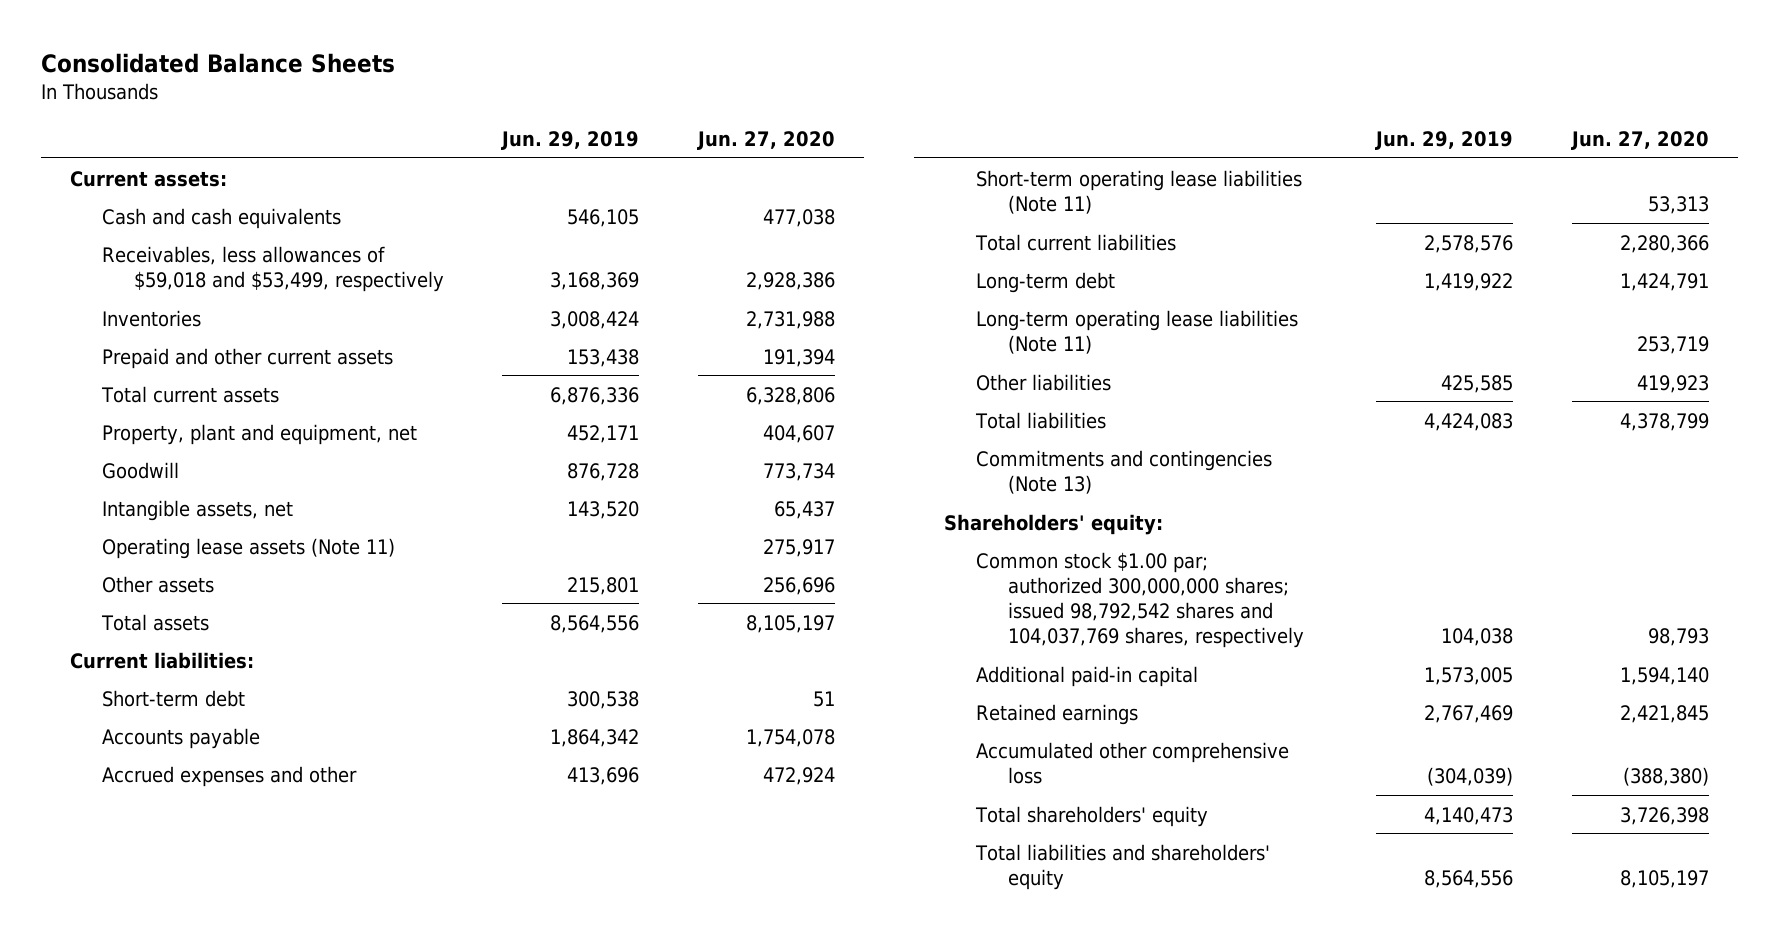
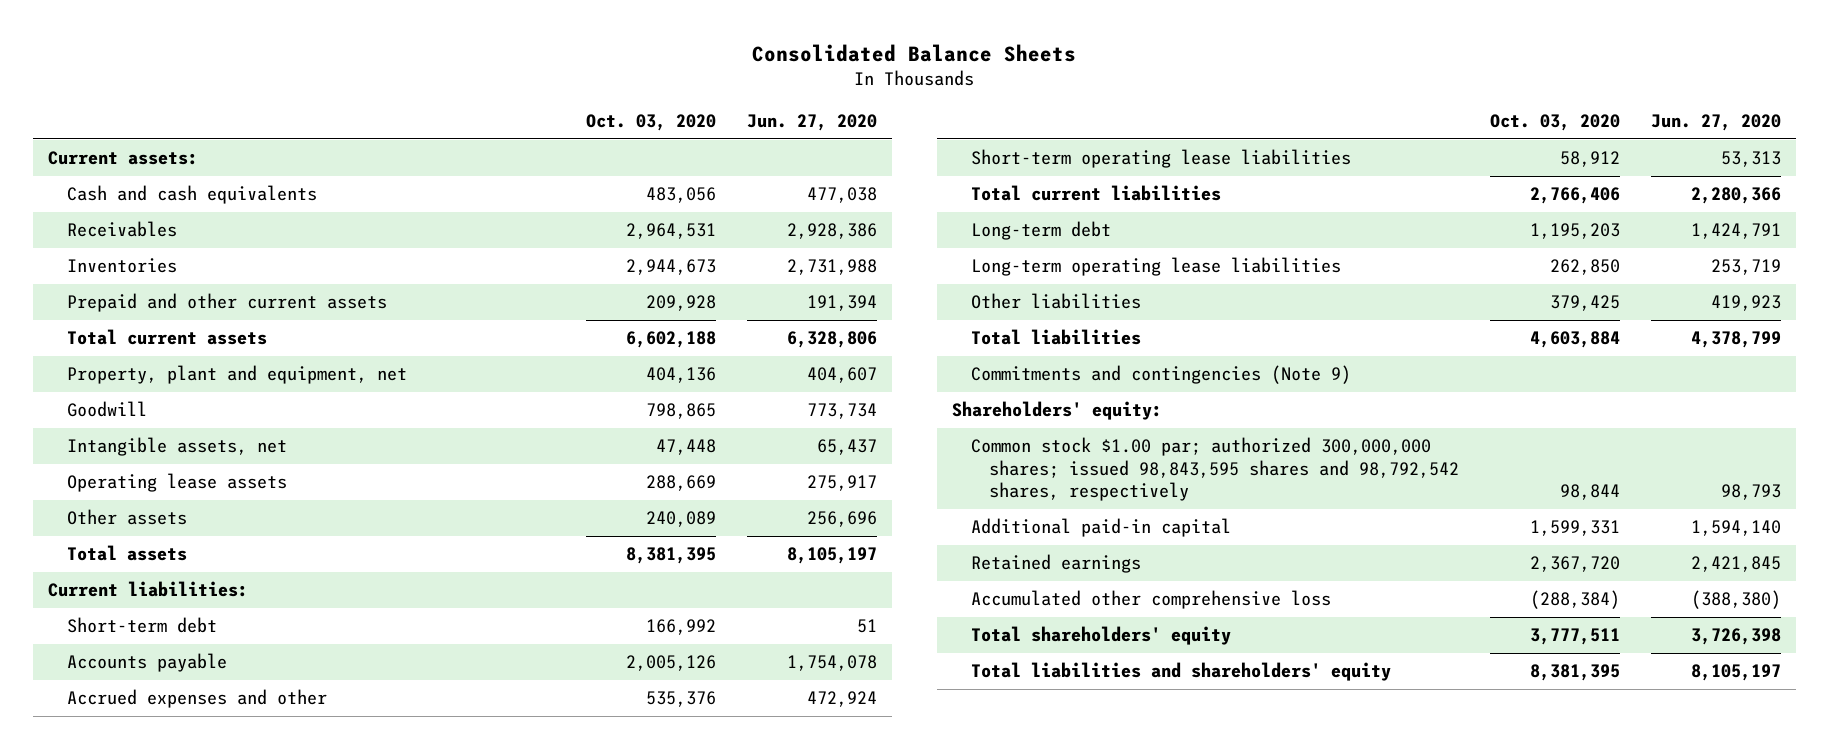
[501,131,640,151] Jun. 29, 2019 -> none
none -> [585,114,716,132] Oct. 03, 2020
[101,245,444,292] Receivables, less allowances of $59,018 and $53,499, respectively -> [66,221,177,238] Receivables
[101,537,395,559] Operating lease assets (Note 11) -> [66,473,287,493] Operating lease assets
[975,169,1302,214] Short-term operating lease liabilities (Note 11) -> [970,149,1351,169] Short-term operating lease liabilities
[975,309,1298,354] Long-term operating lease liabilities (Note 11) -> [970,257,1341,277] Long-term operating lease liabilities
[975,449,1272,494] Commitments and contingencies (Note 13) -> [970,365,1351,385] Commitments and contingencies (Note 9)
[975,551,1304,648] Common stock $1.00 par; authorized 300,000,000 shares; issued 98,792,542 shares and 104,037,769 shares, respectively -> [970,437,1460,501] Common stock $1.00 par; authorized 300,000,000 shares; issued 98,843,595 shares and 98,792,542 shares, respectively

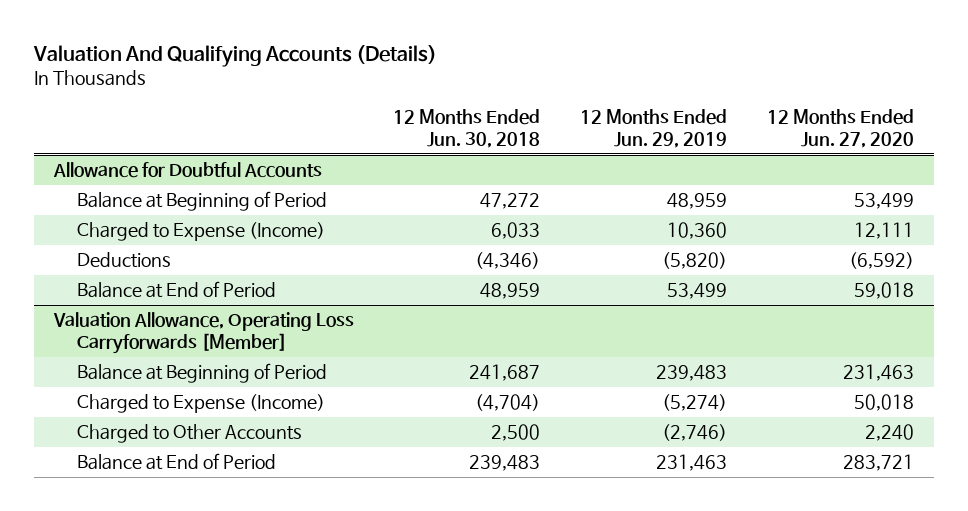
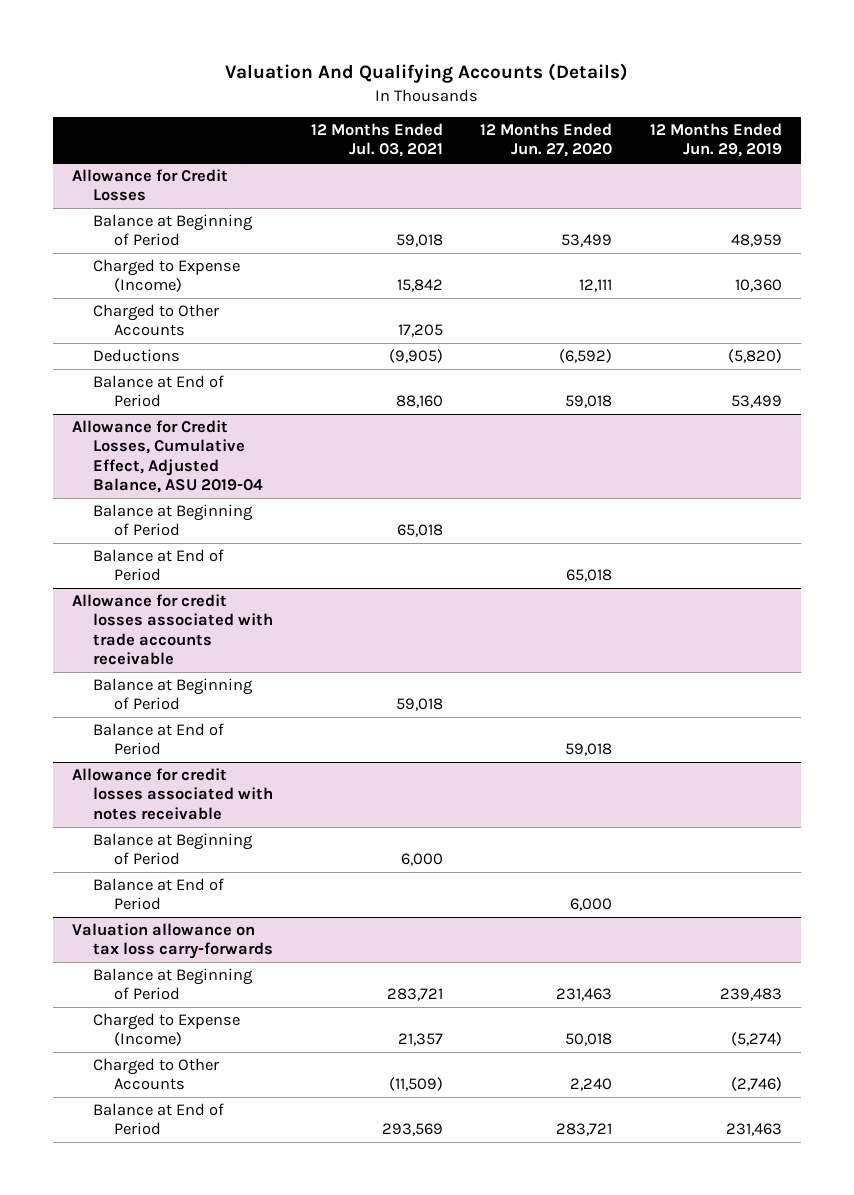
[393,109,541,148] 12 Months Ended Jun. 30, 2018 -> none
none -> [310,123,443,158] 12 Months Ended Jul. 03, 2021
[52,162,322,179] Allowance for Doubtful Accounts -> [71,169,228,202] Allowance for Credit Losses
none -> [92,304,219,337] Charged to Other Accounts
none -> [71,420,263,493] Allowance for Credit Losses, Cumulative Effect, Adjusted Balance, ASU 2019-04
none -> [92,504,253,537] Balance at Beginning of Period
none -> [92,549,224,582] Balance at End of Period
none -> [71,594,273,665] Allowance for credit losses associated with trade accounts receivable
none -> [92,678,253,711] Balance at Beginning of Period
none -> [92,723,224,756] Balance at End of Period
none -> [71,768,273,820] Allowance for credit losses associated with notes receivable
none -> [92,833,253,866] Balance at Beginning of Period
none -> [92,878,224,911] Balance at End of Period
[52,312,354,355] Valuation Allowance, Operating Loss Carryforwards [Member] -> [71,923,273,960] Valuation allowance on tax loss carry-forwards

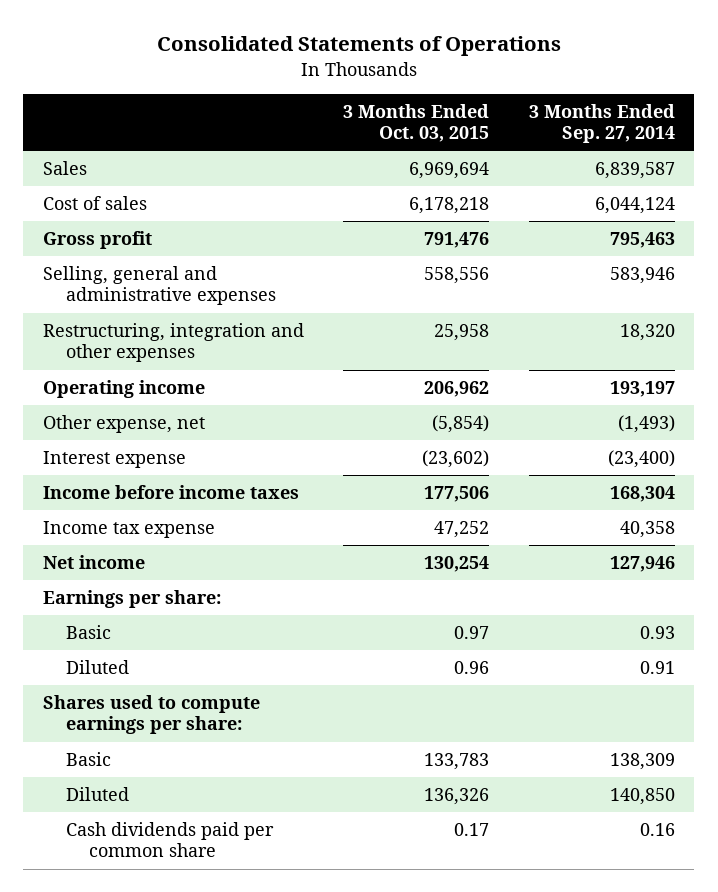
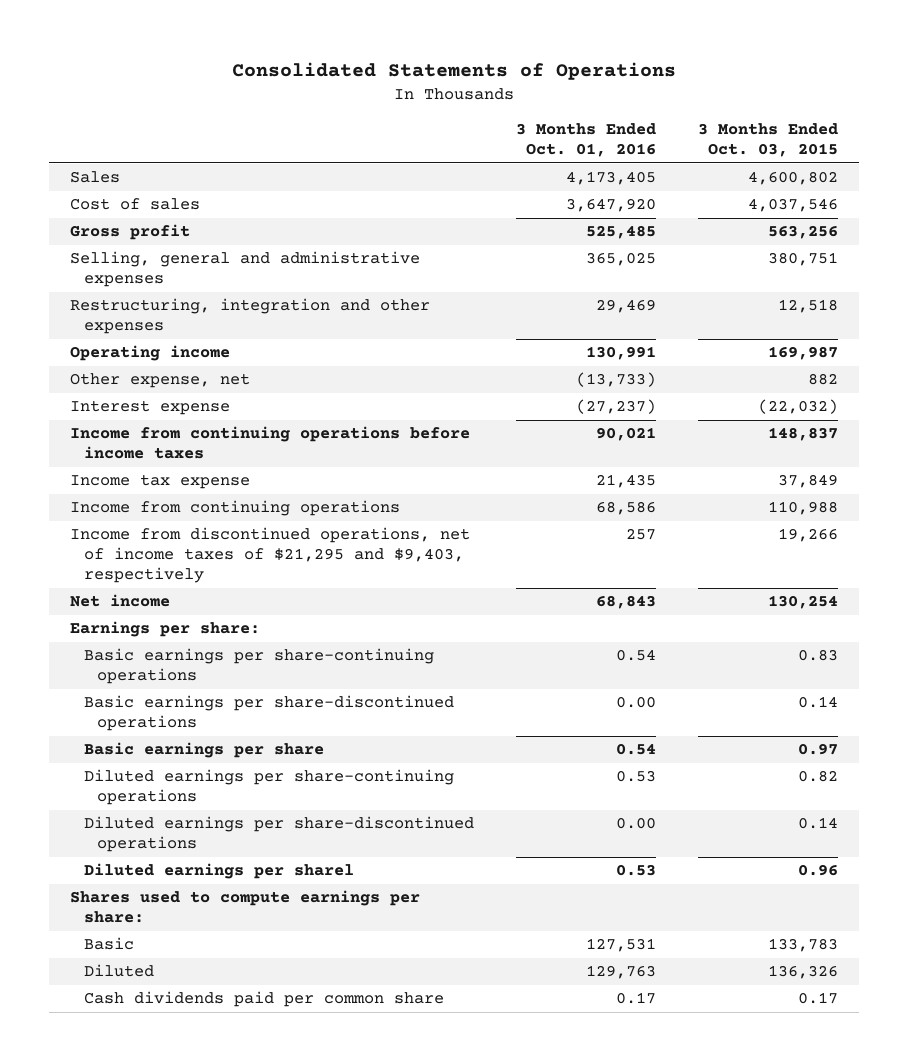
[528,103,675,143] 3 Months Ended Sep. 27, 2014 -> none
none -> [516,123,657,158] 3 Months Ended Oct. 01, 2016
[409,162,490,180] 6,969,694 -> [748,171,839,186] 4,600,802
[409,197,490,215] 6,178,218 -> [748,198,839,213] 4,037,546
[424,232,490,249] 791,476 -> [768,225,839,240] 563,256
[424,267,490,285] 558,556 -> [768,252,839,267] 380,751
[434,324,490,342] 25,958 -> [778,299,839,314] 12,518
[424,381,490,398] 206,962 -> [768,346,839,361] 169,987
[432,415,490,434] (5,854) -> [808,373,839,386] 882
[422,450,490,469] (23,602) -> [758,399,839,415] (22,032)
[43,485,300,500] Income before income taxes -> [69,426,470,460] Income from continuing operations before income taxes
[424,486,490,503] 177,506 -> [768,427,839,442] 148,837
[434,521,490,539] 47,252 -> [778,474,839,489] 37,849
none -> [69,500,400,517] Income from continuing operations
none -> [69,527,470,584] Income from discontinued operations, net of income taxes of $21,295 and $9,403, respectively
none -> [83,648,434,685] Basic earnings per share-continuing operations
none -> [83,695,454,732] Basic earnings per share-discontinued operations
[66,625,112,640] Basic -> [83,742,324,759] Basic earnings per share
none -> [83,769,454,806] Diluted earnings per share-continuing operations
none -> [83,816,474,853] Diluted earnings per share-discontinued operations
[66,660,130,675] Diluted -> [83,863,354,880] Diluted earnings per sharel

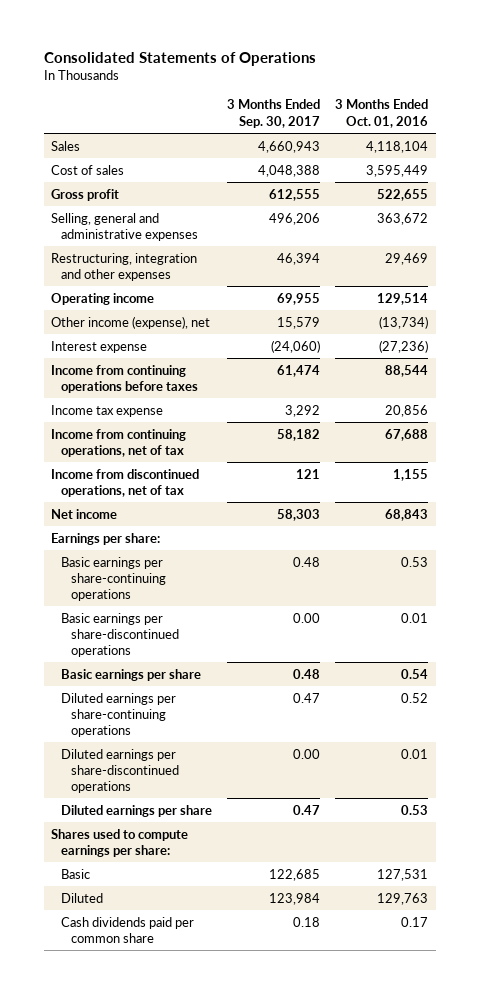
[698,123,839,158] 3 Months Ended Oct. 03, 2015 -> none
none -> [227,99,321,128] 3 Months Ended Sep. 30, 2017
[566,171,657,186] 4,173,405 -> [366,140,429,153] 4,118,104
[566,198,657,213] 3,647,920 -> [366,164,429,177] 3,595,449
[586,225,657,240] 525,485 -> [377,188,429,201] 522,655
[586,252,657,267] 365,025 -> [377,212,429,225] 363,672
[586,346,657,361] 130,991 -> [377,292,429,305] 129,514
[69,373,250,389] Other expense, net -> [51,315,211,329] Other income (expense), net
[576,372,657,388] (13,733) -> [379,315,429,329] (13,734)
[576,399,657,415] (27,237) -> [379,339,429,353] (27,236)
[69,426,470,460] Income from continuing operations before income taxes -> [51,364,199,393] Income from continuing operations before taxes
[596,427,657,442] 90,021 -> [385,364,429,377] 88,544
[596,474,657,489] 21,435 -> [385,404,429,417] 20,856
[69,500,400,517] Income from continuing operations -> [51,428,187,457] Income from continuing operations, net of tax
[596,501,657,516] 68,586 -> [385,428,429,441] 67,688
[69,527,470,584] Income from discontinued operations, net of income taxes of $21,295 and $9,403, respectively -> [51,468,200,497] Income from discontinued operations, net of tax
[626,528,657,541] 257 -> [393,468,429,481] 1,155
[616,649,657,662] 0.54 -> [401,556,429,567] 0.53
[616,696,657,709] 0.00 -> [401,612,429,623] 0.01
[616,770,657,783] 0.53 -> [401,692,429,703] 0.52
[616,817,657,830] 0.00 -> [401,748,429,759] 0.01
[83,863,354,880] Diluted earnings per sharel -> [61,804,213,817] Diluted earnings per share

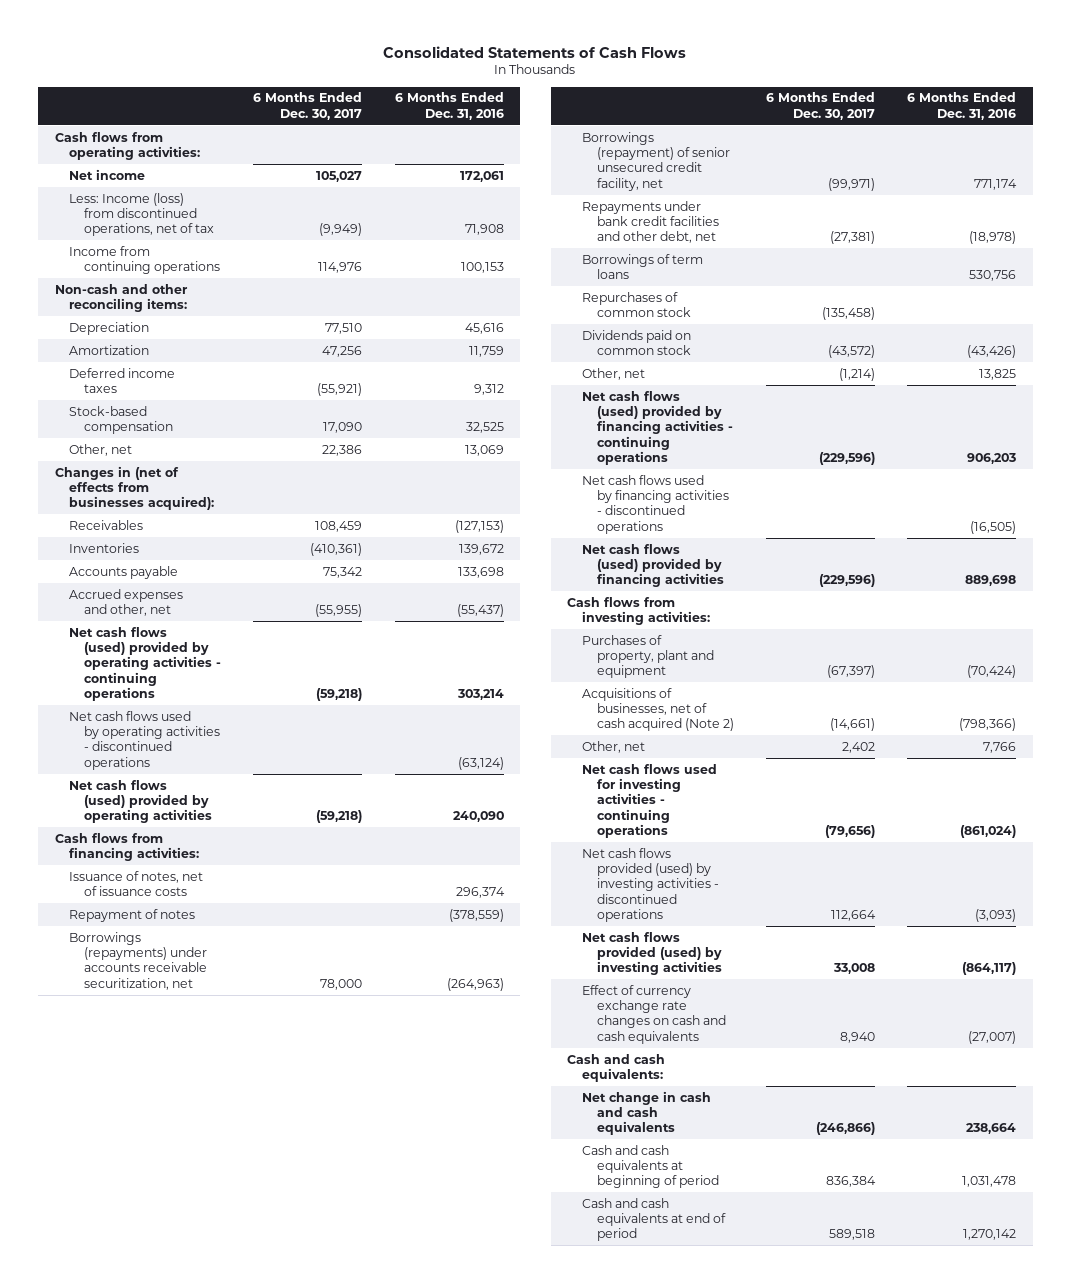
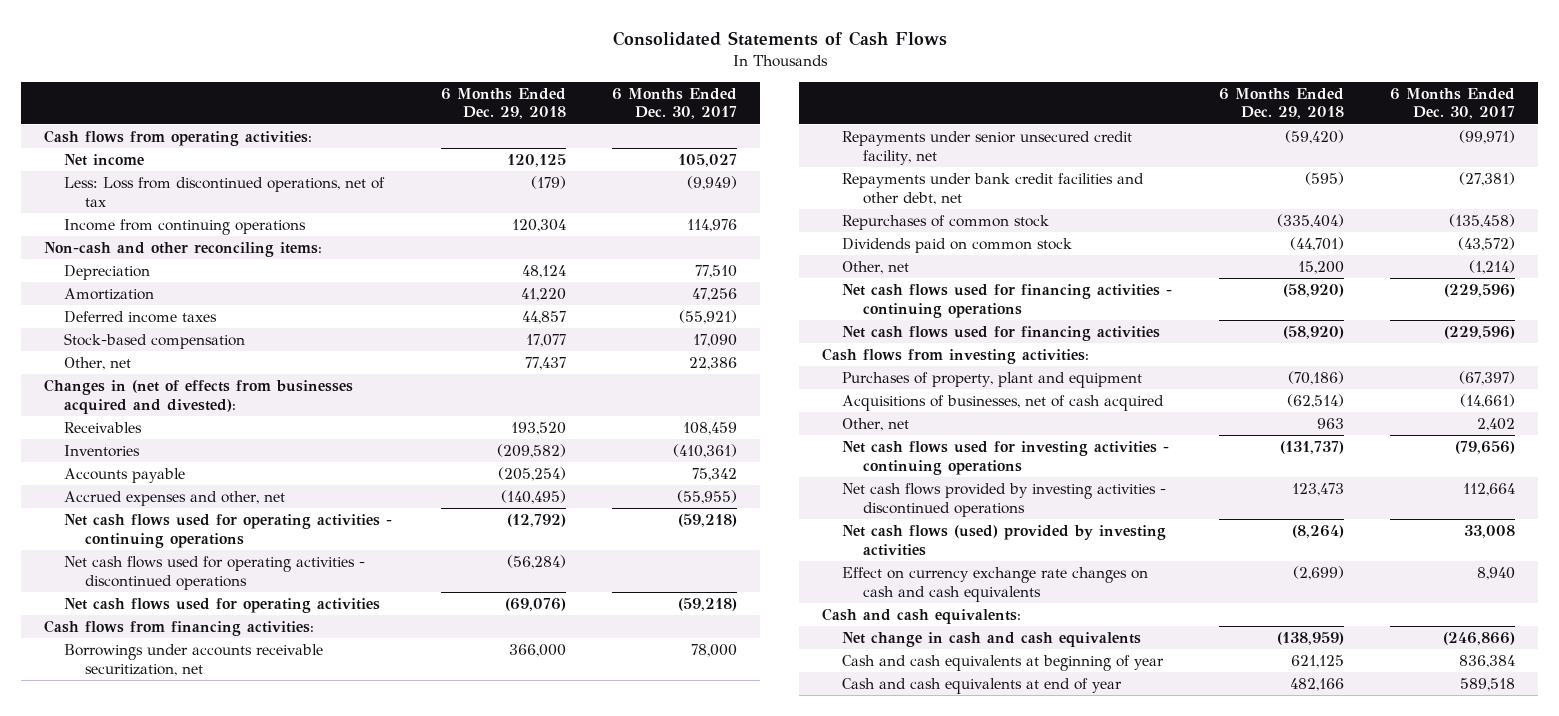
[394,92,504,120] 6 Months Ended Dec. 31, 2016 -> none
none -> [440,87,566,120] 6 Months Ended Dec. 29, 2018
[69,192,214,237] Less: Income (loss) from discontinued operations, net of tax -> [64,176,386,207] Less: Loss from discontinued operations, net of tax
[54,465,215,511] Changes in (net of effects from businesses acquired): -> [44,378,354,414] Changes in (net of effects from businesses acquired and divested):
[69,626,221,702] Net cash flows (used) provided by operating activities - continuing operations -> [64,513,393,548] Net cash flows used for operating activities - continuing operations
[69,710,220,770] Net cash flows used by operating activities - discontinued operations -> [64,555,366,590] Net cash flows used for operating activities - discontinued operations
[69,779,212,824] Net cash flows (used) provided by operating activities -> [64,597,381,613] Net cash flows used for operating activities
[69,870,204,897] Issuance of notes, net of issuance costs -> none
[69,908,196,922] Repayment of notes -> none
[69,931,207,990] Borrowings (repayments) under accounts receivable securitization, net -> [64,643,324,676] Borrowings under accounts receivable securitization, net
[581,131,730,191] Borrowings (repayment) of senior unsecured credit facility, net -> [842,130,1133,165] Repayments under senior unsecured credit facility, net
[581,253,703,280] Borrowings of term loans -> none
[581,474,729,534] Net cash flows used by financing activities - discontinued operations -> none
[581,390,733,466] Net cash flows (used) provided by financing activities - continuing operations -> [842,283,1173,318] Net cash flows used for financing activities - continuing operations
[581,543,724,588] Net cash flows (used) provided by financing activities -> [842,325,1161,341] Net cash flows used for financing activities
[581,687,734,732] Acquisitions of businesses, net of cash acquired (Note 2) -> [842,394,1165,411] Acquisitions of businesses, net of cash acquired
[581,847,719,923] Net cash flows provided (used) by investing activities - discontinued operations -> [842,482,1167,517] Net cash flows provided by investing activities - discontinued operations
[581,931,722,976] Net cash flows provided (used) by investing activities -> [842,524,1167,556] Net cash flows (used) provided by investing activities
[581,984,726,1044] Effect of currency exchange rate changes on cash and cash equivalents -> [842,566,1149,602] Effect on currency exchange rate changes on cash and cash equivalents
[581,1144,719,1189] Cash and cash equivalents at beginning of period -> [842,654,1165,671] Cash and cash equivalents at beginning of year
[581,1197,726,1242] Cash and cash equivalents at end of period -> [842,677,1123,694] Cash and cash equivalents at end of year

